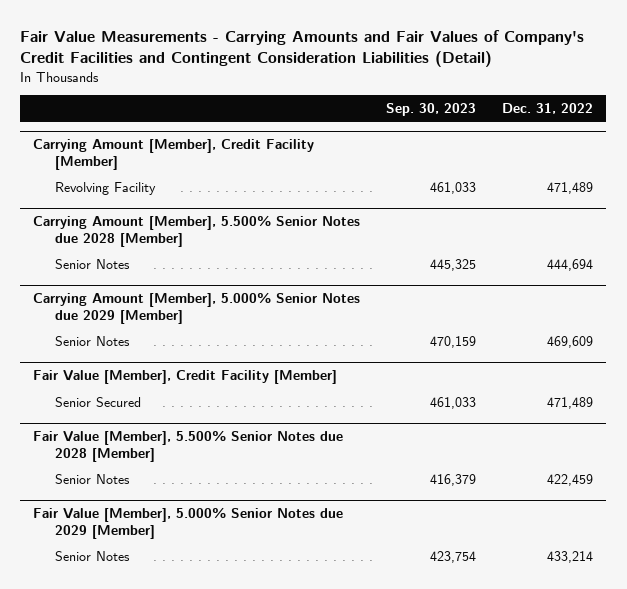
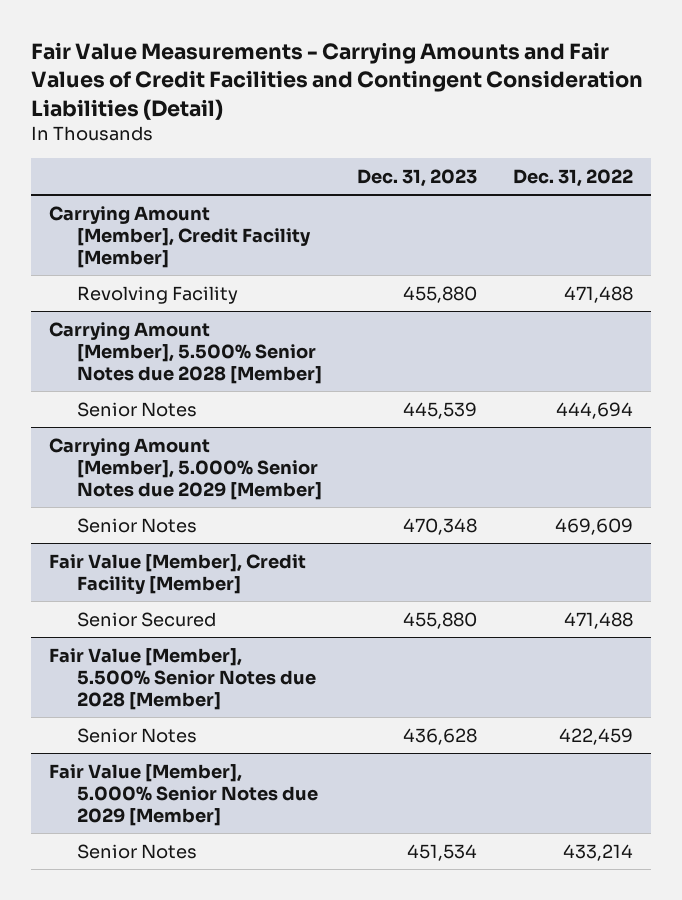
[20,29,585,68] Fair Value Measurements - Carrying Amounts and Fair Values of Company's Credit Facilities and Contingent Consideration Liabilities (Detail) -> [31,42,644,120] Fair Value Measurements - Carrying Amounts and Fair Values of Credit Facilities and Contingent Consideration Liabilities (Detail)
[386,103,477,117] Sep. 30, 2023 -> none
none -> [357,168,478,187] Dec. 31, 2023
[547,181,594,194] 471,489 -> [564,285,634,303] 471,488
[547,396,594,409] 471,489 -> [564,611,634,629] 471,488

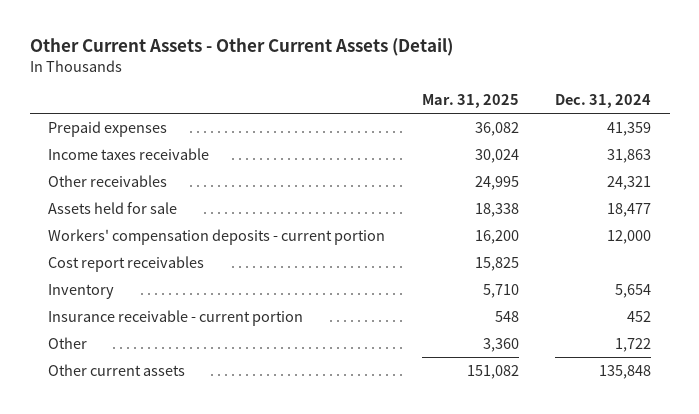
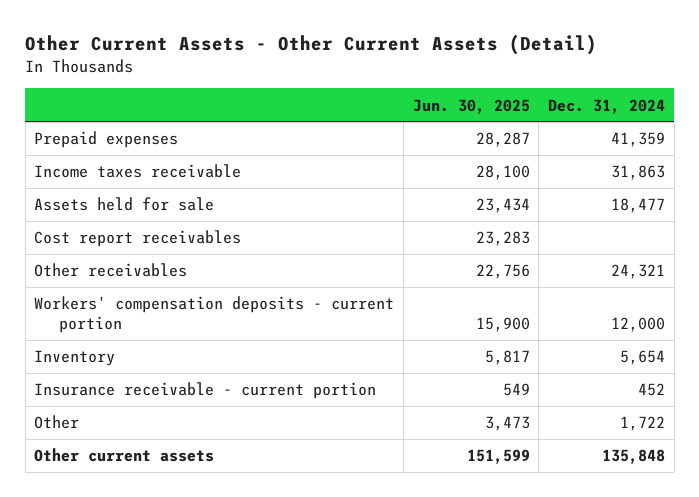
[421,94,519,109] Mar. 31, 2025 -> none
none -> [412,98,530,114] Jun. 30, 2025
[47,174,167,187] Other receivables -> [34,263,188,278] Other receivables
[47,228,385,245] Workers' compensation deposits - current portion -> [34,296,395,334] Workers' compensation deposits - current portion

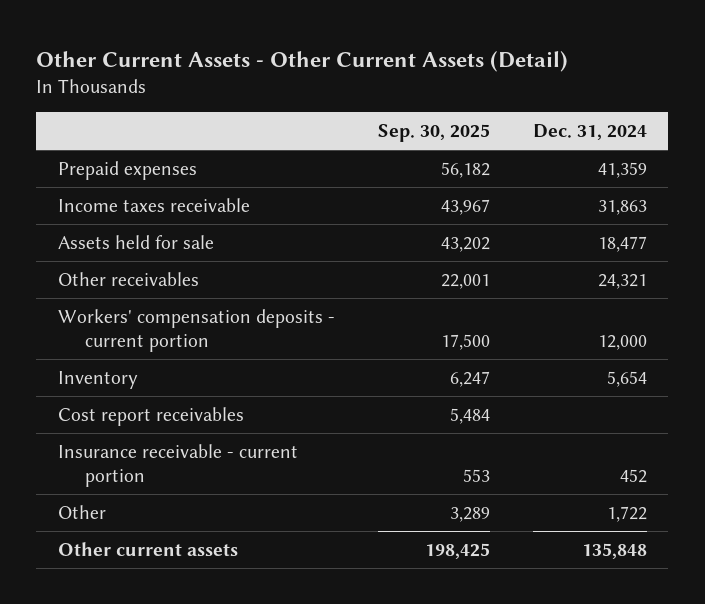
[412,98,530,114] Jun. 30, 2025 -> none
none -> [377,124,490,143] Sep. 30, 2025
[34,230,242,248] Cost report receivables -> [57,406,244,426] Cost report receivables

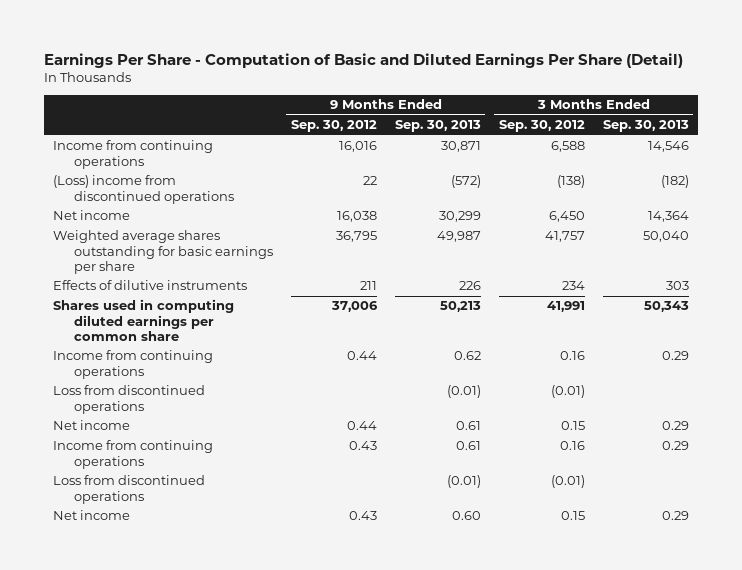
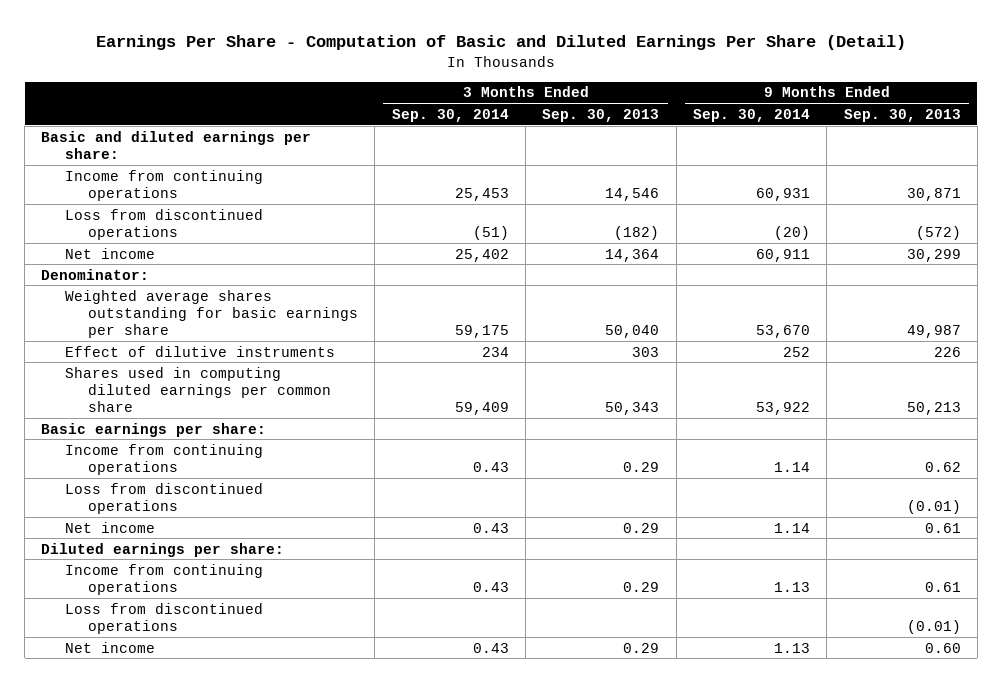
[290,120,377,133] Sep. 30, 2012 -> none
[498,120,585,133] Sep. 30, 2012 -> none
none -> [391,108,509,122] Sep. 30, 2014
none -> [692,108,810,122] Sep. 30, 2014
none -> [41,130,312,159] Basic and diluted earnings per share:
[53,175,234,204] (Loss) income from discontinued operations -> [64,208,263,240] Loss from discontinued operations
none -> [41,268,150,280] Denominator:
[53,280,248,291] Effects of dilutive instruments -> [64,345,335,357] Effect of dilutive instruments
none -> [41,422,267,437] Basic earnings per share:
none -> [41,542,285,557] Diluted earnings per share:

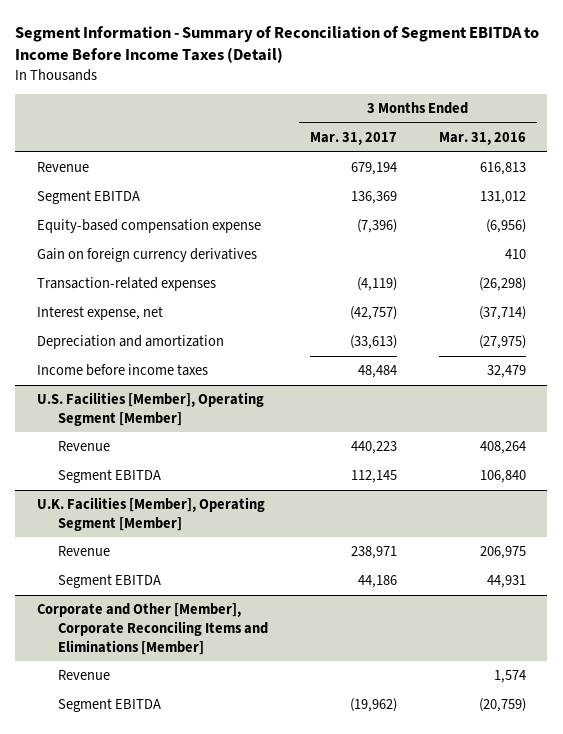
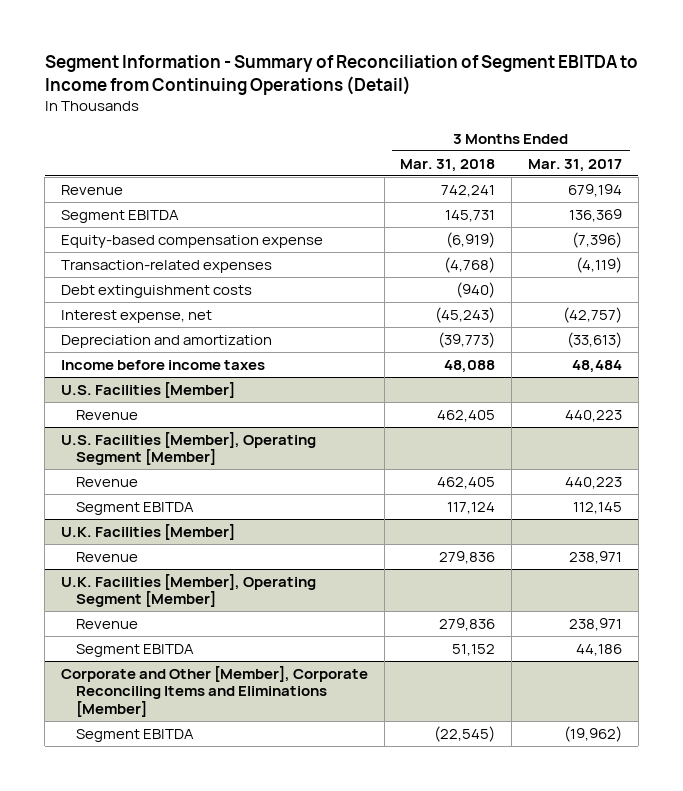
[15,25,540,64] Segment Information - Summary of Reconciliation of Segment EBITDA to Income Before Income Taxes (Detail) -> [44,54,638,96] Segment Information - Summary of Reconciliation of Segment EBITDA to Income from Continuing Operations (Detail)
[439,132,527,146] Mar. 31, 2016 -> none
none -> [400,158,496,172] Mar. 31, 2018
[36,248,257,263] Gain on foreign currency derivatives -> none
none -> [60,284,252,298] Debt extinguishment costs
none -> [60,381,235,398] U.S. Facilities [Member]
none -> [76,409,139,420] Revenue
none -> [60,523,235,540] U.K. Facilities [Member]
none -> [76,551,139,562] Revenue
[57,670,110,681] Revenue -> none

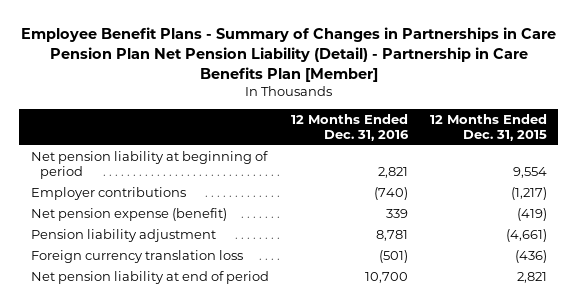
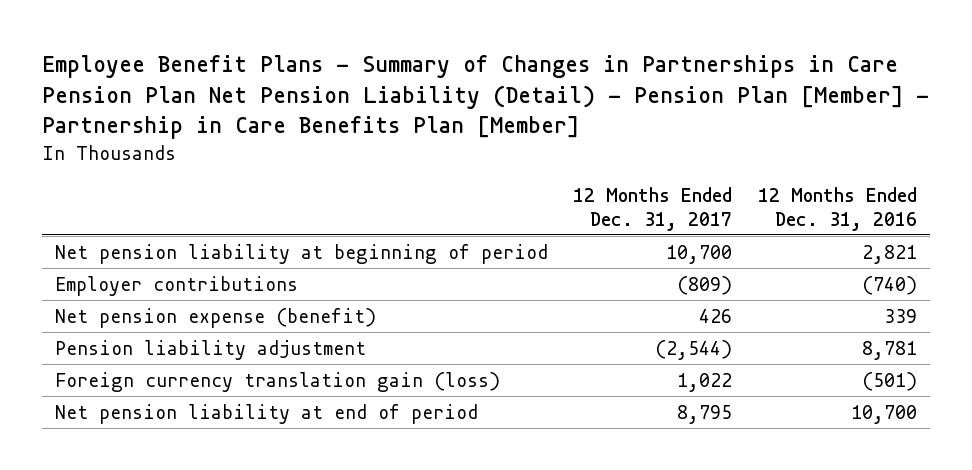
[20,27,556,83] Employee Benefit Plans - Summary of Changes in Partnerships in Care Pension Plan Net Pension Liability (Detail) - Partnership in Care Benefits Plan [Member] -> [41,55,929,140] Employee Benefit Plans - Summary of Changes in Partnerships in Care Pension Plan Net Pension Liability (Detail) - Pension Plan [Member] - Partnership in Care Benefits Plan [Member]
[430,113,548,142] 12 Months Ended Dec. 31, 2015 -> none
none -> [573,187,733,231] 12 Months Ended Dec. 31, 2017
[30,249,243,263] Foreign currency translation loss -> [54,371,500,392] Foreign currency translation gain (loss)

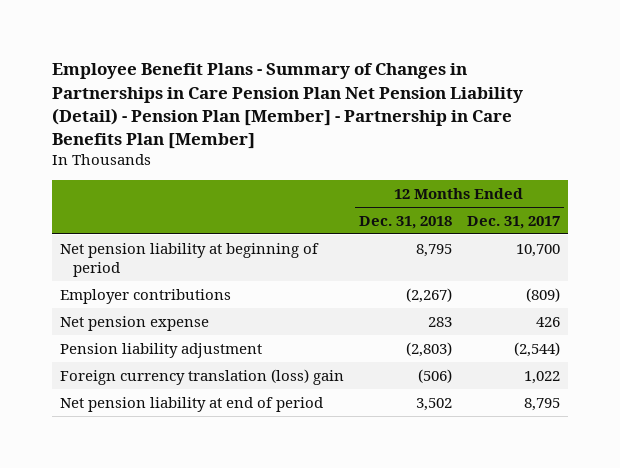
[757,187,917,231] 12 Months Ended Dec. 31, 2016 -> none
none -> [358,215,452,229] Dec. 31, 2018
[54,307,376,328] Net pension expense (benefit) -> [59,315,209,331] Net pension expense
[54,371,500,392] Foreign currency translation gain (loss) -> [59,368,344,385] Foreign currency translation (loss) gain

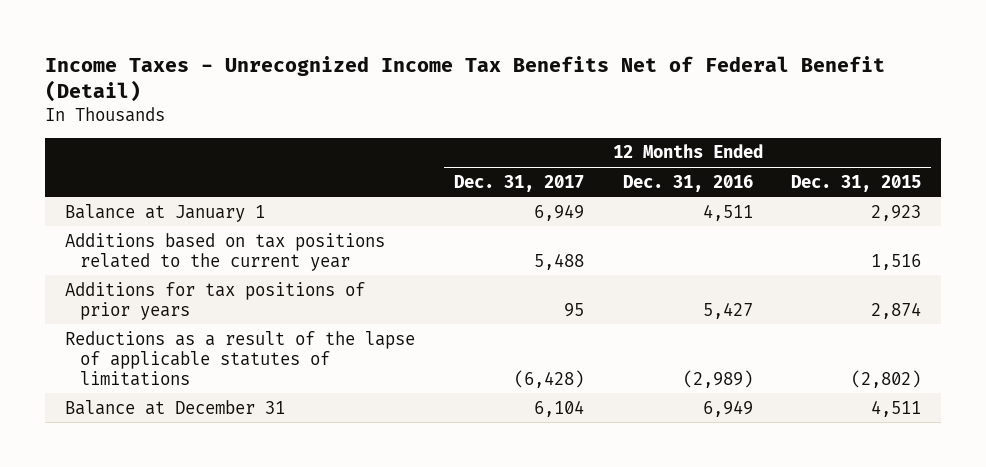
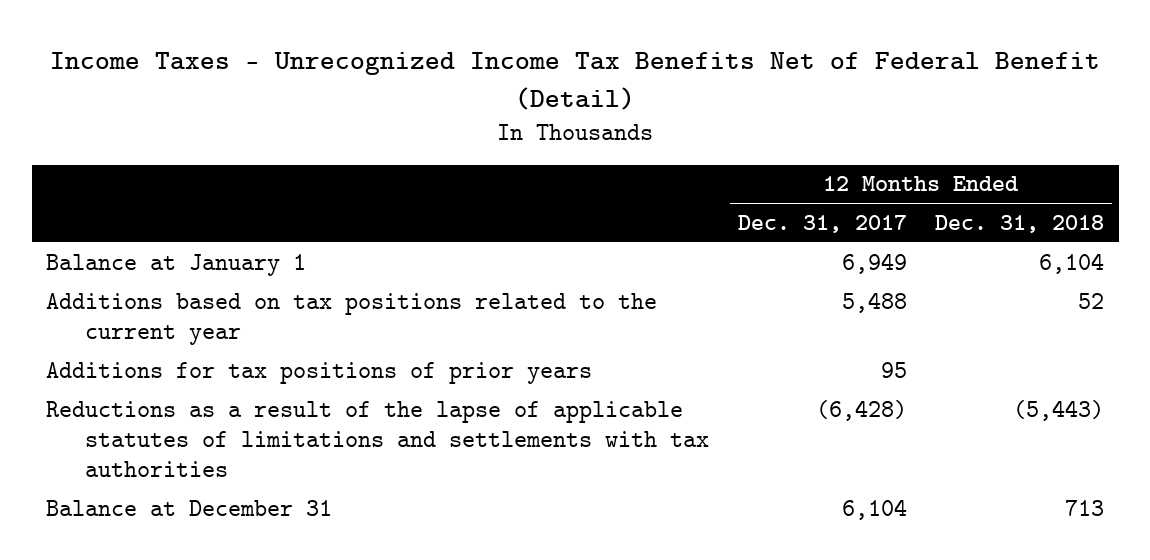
[622,174,753,192] Dec. 31, 2016 -> none
[791,174,922,192] Dec. 31, 2015 -> none
none -> [935,214,1105,233] Dec. 31, 2018
[64,330,415,386] Reductions as a result of the lapse of applicable statutes of limitations -> [45,400,709,478] Reductions as a result of the lapse of applicable statutes of limitations and settlements with tax authorities

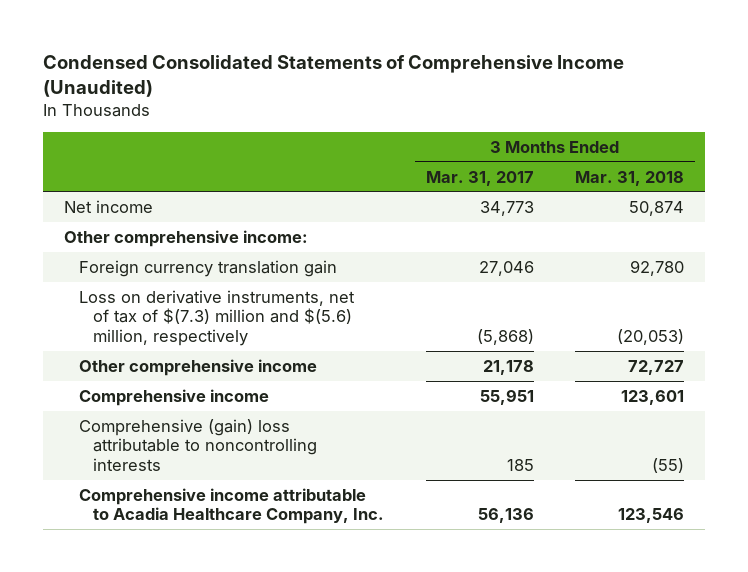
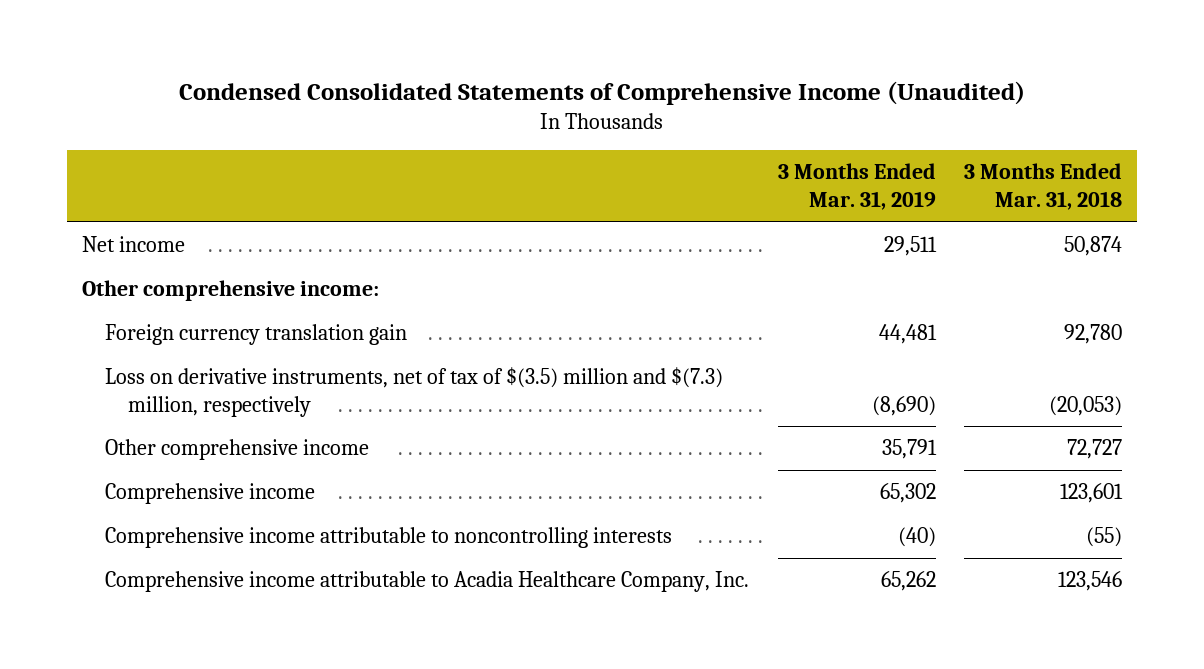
[425,170,534,186] Mar. 31, 2017 -> none
none -> [777,163,936,210] 3 Months Ended Mar. 31, 2019
[78,289,355,346] Loss on derivative instruments, net of tax of $(7.3) million and $(5.6) million, respectively -> [104,367,723,417] Loss on derivative instruments, net of tax of $(3.5) million and $(7.3) million, respectively
[78,418,318,471] Comprehensive (gain) loss attributable to noncontrolling interests -> [104,527,672,549] Comprehensive income attributable to noncontrolling interests

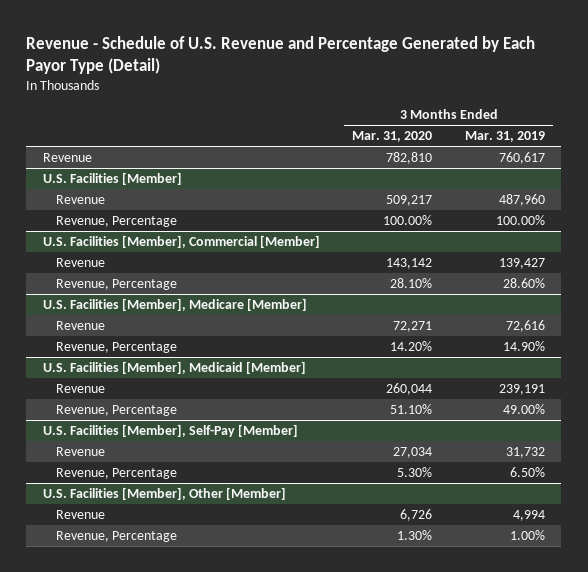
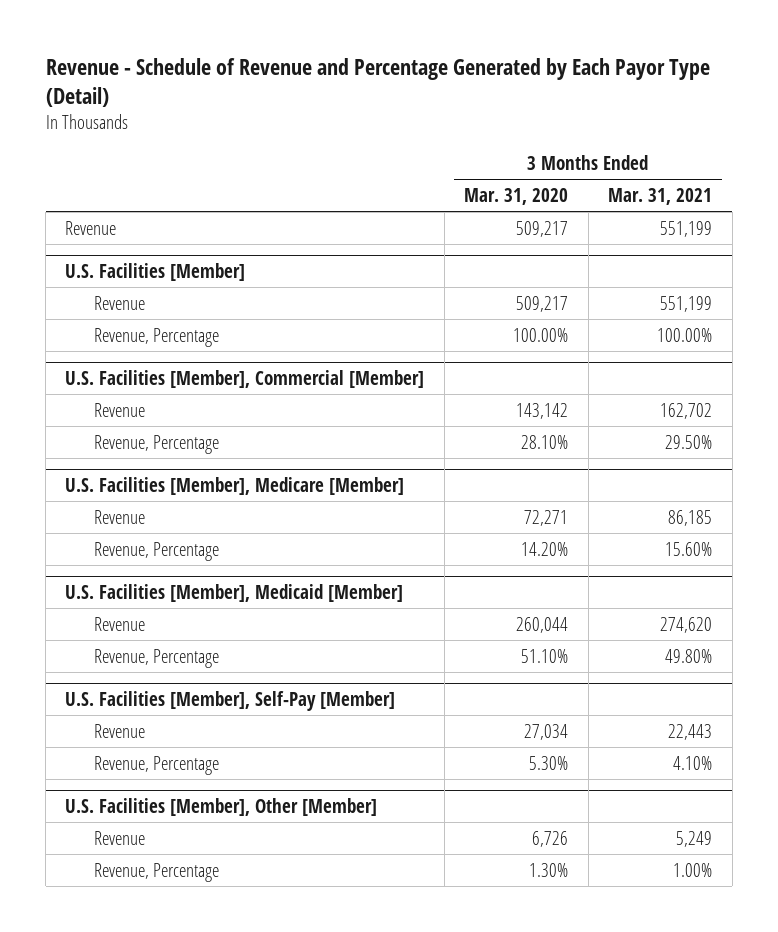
[26,35,536,74] Revenue - Schedule of U.S. Revenue and Percentage Generated by Each Payor Type (Detail) -> [45,57,710,107] Revenue - Schedule of Revenue and Percentage Generated by Each Payor Type (Detail)
[465,131,546,143] Mar. 31, 2019 -> none
none -> [608,188,713,206] Mar. 31, 2021
[386,152,433,165] 782,810 -> [516,220,569,237] 509,217

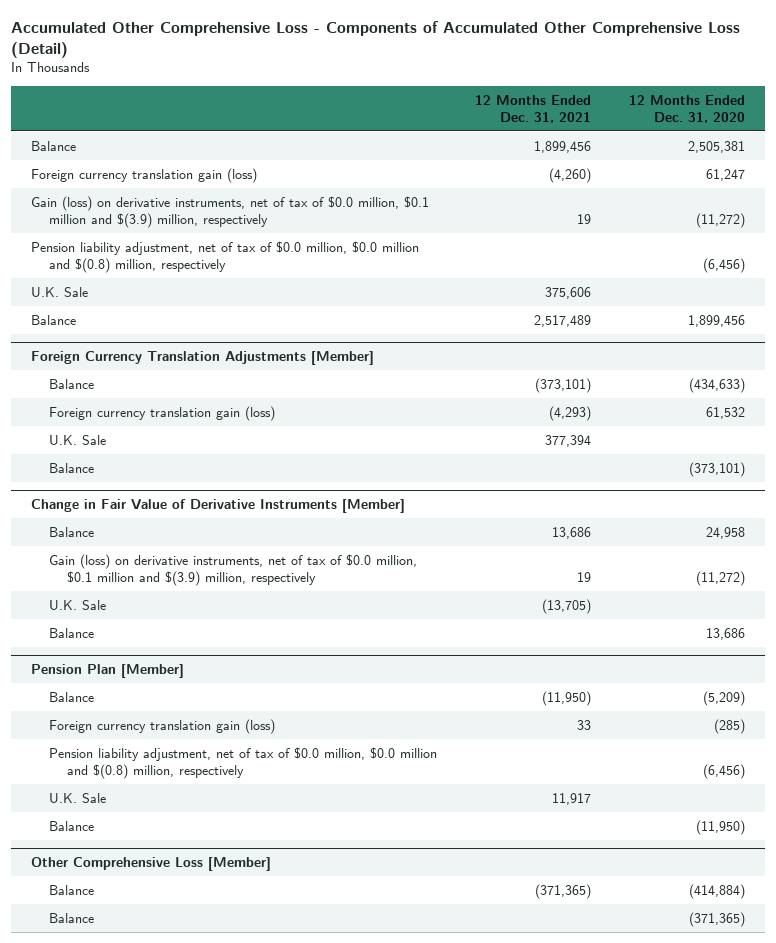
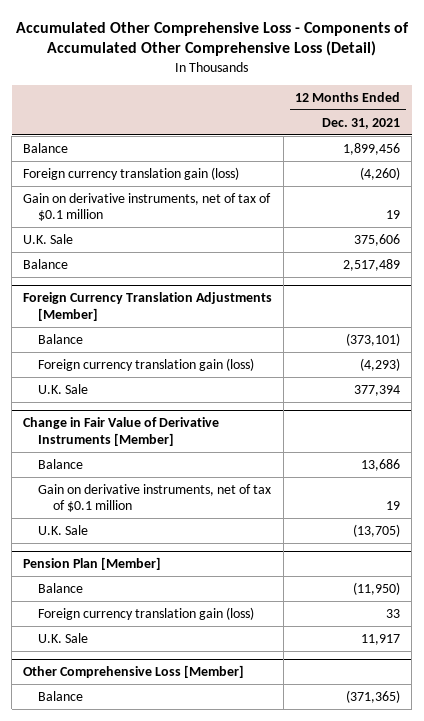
[629,94,746,123] 12 Months Ended Dec. 31, 2020 -> none
[30,240,419,273] Pension liability adjustment, net of tax of $0.0 million, $0.0 million and $(0.8) million, respectively -> none
[30,195,429,228] Gain (loss) on derivative instruments, net of tax of $0.0 million, $0.1 million and $(3.9) million, respectively -> [23,192,272,222] Gain on derivative instruments, net of tax of $0.1 million
[48,462,94,473] Balance -> none
[48,553,417,586] Gain (loss) on derivative instruments, net of tax of $0.0 million, $0.1 million and $(3.9) million, respectively -> [37,483,271,513] Gain on derivative instruments, net of tax of $0.1 million
[48,627,94,638] Balance -> none
[48,746,437,779] Pension liability adjustment, net of tax of $0.0 million, $0.0 million and $(0.8) million, respectively -> none
[48,820,94,831] Balance -> none
[48,912,94,923] Balance -> none

